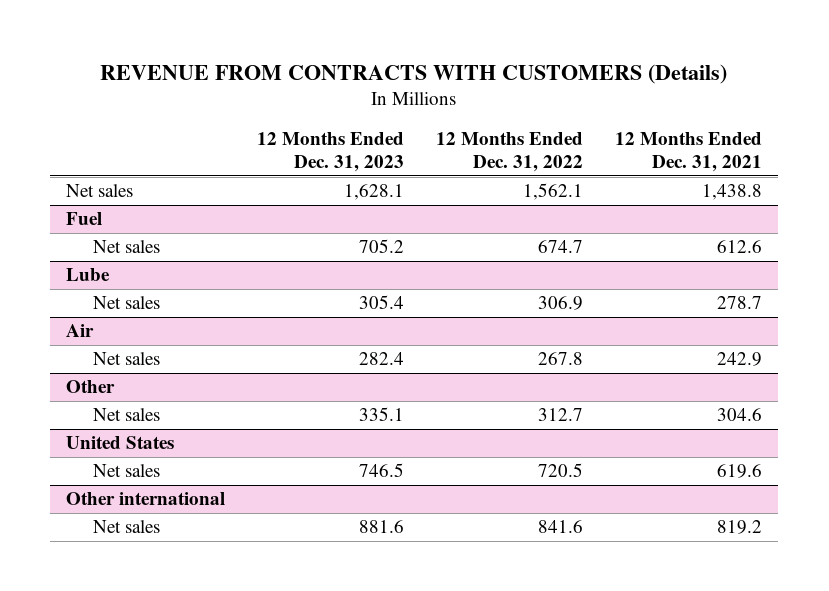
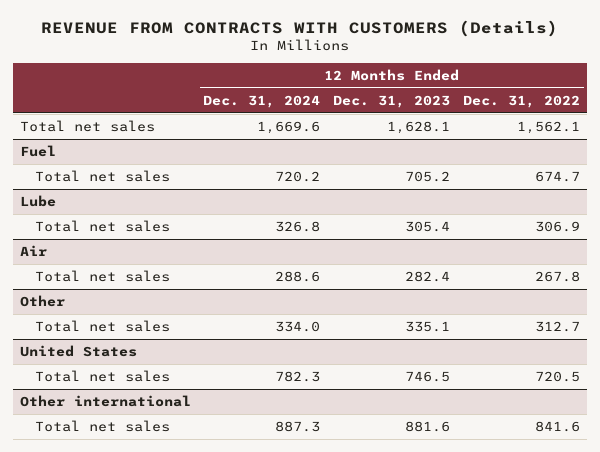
[615,131,763,173] 12 Months Ended Dec. 31, 2021 -> none
none -> [203,94,321,108] Dec. 31, 2024
[66,184,134,198] Net sales -> [19,119,155,132] Total net sales
[92,240,160,254] Net sales -> [35,169,171,182] Total net sales
[92,296,160,310] Net sales -> [35,219,171,232] Total net sales
[92,352,160,366] Net sales -> [35,269,171,282] Total net sales
[92,408,160,422] Net sales -> [35,319,171,332] Total net sales
[92,464,160,478] Net sales -> [35,369,171,382] Total net sales
[92,520,160,534] Net sales -> [35,419,171,432] Total net sales

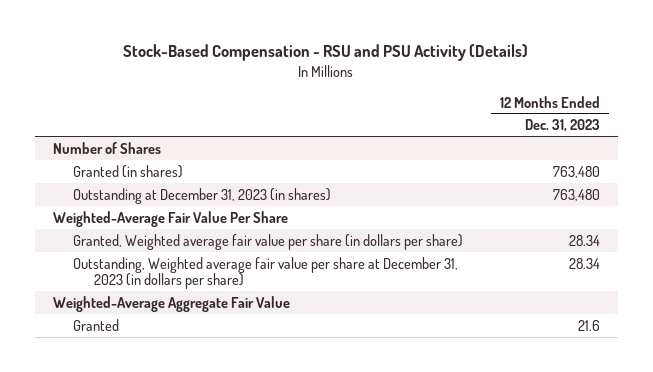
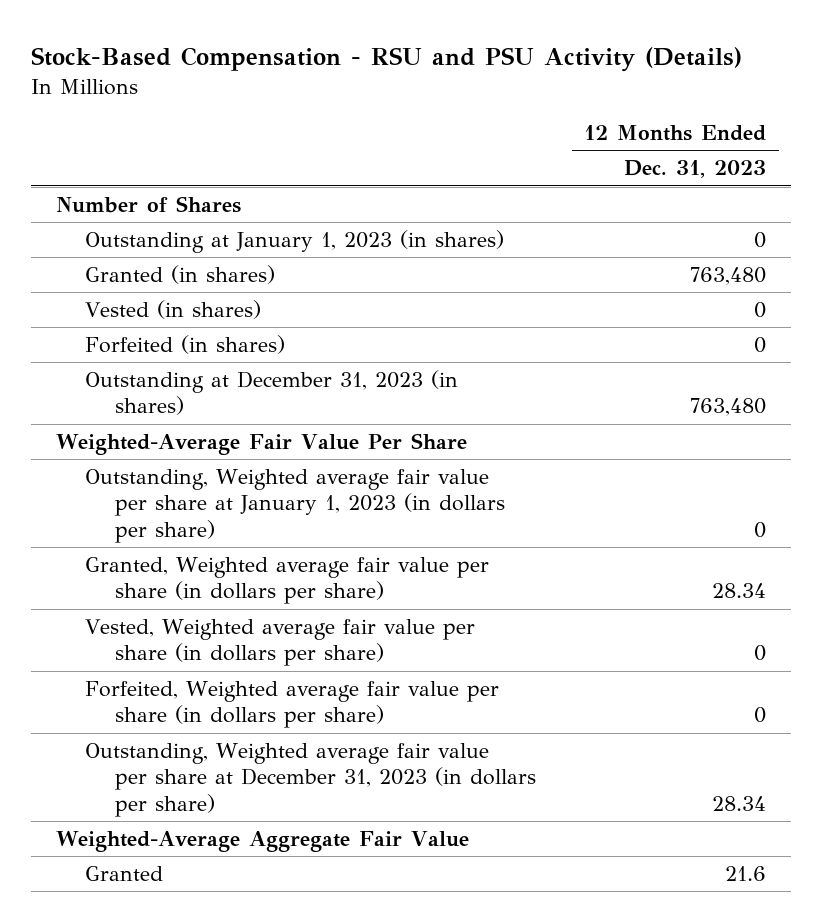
none -> [85,230,505,254] Outstanding at January 1, 2023 (in shares)
none -> [85,300,262,320] Vested (in shares)
none -> [85,335,286,355] Forfeited (in shares)
none -> [85,469,505,543] Outstanding, Weighted average fair value per share at January 1, 2023 (in dollars per share)
none -> [85,619,476,667] Vested, Weighted average fair value per share (in dollars per share)
none -> [85,681,500,729] Forfeited, Weighted average fair value per share (in dollars per share)

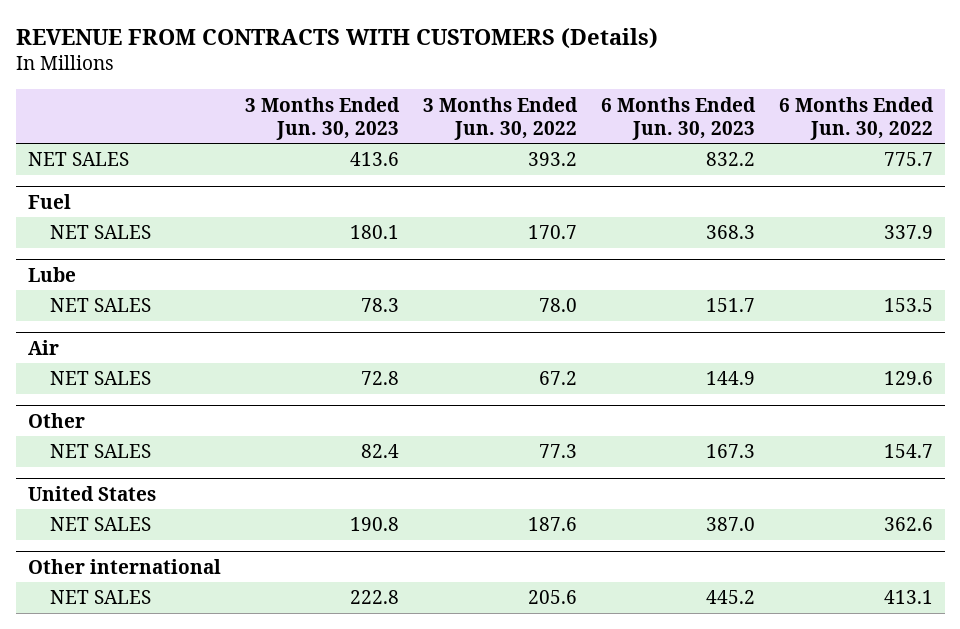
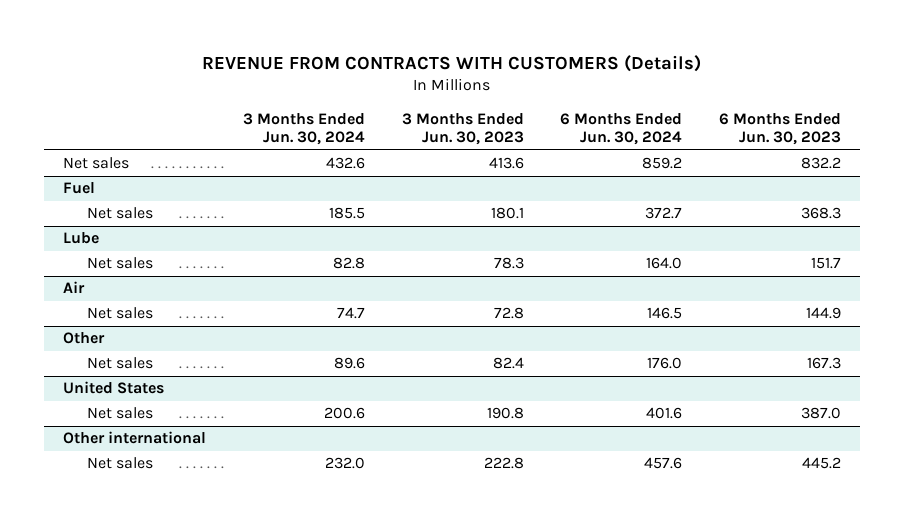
[422,96,578,140] 3 Months Ended Jun. 30, 2022 -> none
[778,96,934,140] 6 Months Ended Jun. 30, 2022 -> none
none -> [242,112,365,146] 3 Months Ended Jun. 30, 2024
none -> [560,112,683,146] 6 Months Ended Jun. 30, 2024
[27,152,129,167] NET SALES -> [62,157,129,170] Net sales
[49,225,151,240] NET SALES -> [87,207,154,220] Net sales
[49,298,151,313] NET SALES -> [87,257,154,270] Net sales
[49,371,151,386] NET SALES -> [87,307,154,320] Net sales
[49,444,151,459] NET SALES -> [87,357,154,370] Net sales
[49,517,151,532] NET SALES -> [87,407,154,420] Net sales
[49,590,151,605] NET SALES -> [87,457,154,470] Net sales

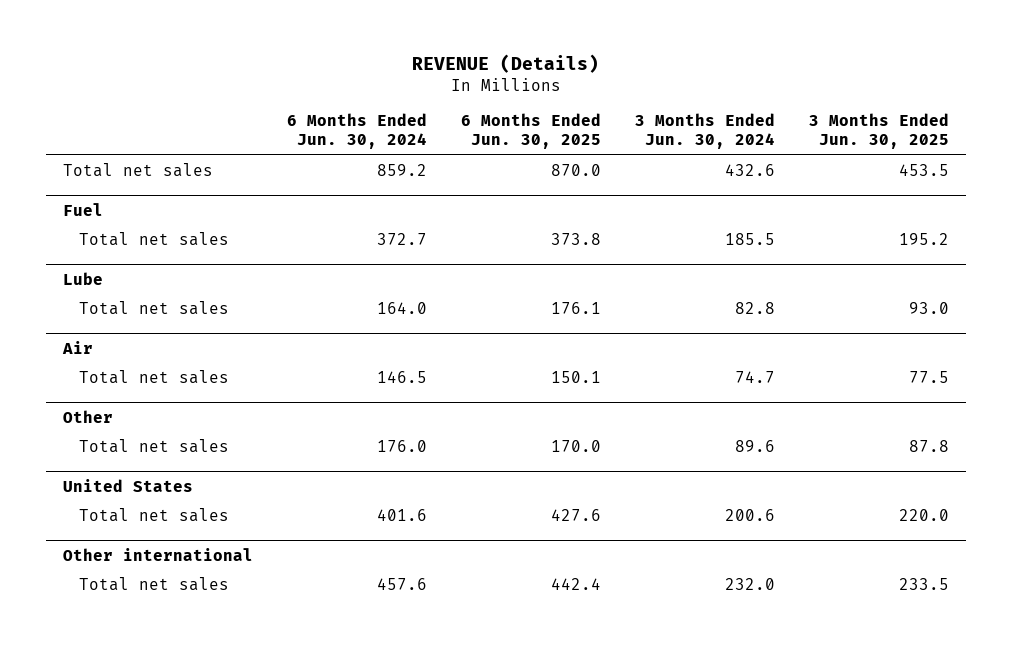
[202,54,702,72] REVENUE FROM CONTRACTS WITH CUSTOMERS (Details) -> [412,54,600,74] REVENUE (Details)
[401,112,524,146] 3 Months Ended Jun. 30, 2023 -> none
[719,112,842,146] 6 Months Ended Jun. 30, 2023 -> none
none -> [461,113,602,149] 6 Months Ended Jun. 30, 2025
none -> [809,113,950,149] 3 Months Ended Jun. 30, 2025
[62,157,129,170] Net sales -> [63,163,214,178] Total net sales
[87,207,154,220] Net sales -> [79,232,230,247] Total net sales
[87,257,154,270] Net sales -> [79,301,230,316] Total net sales
[87,307,154,320] Net sales -> [79,370,230,385] Total net sales
[87,357,154,370] Net sales -> [79,439,230,454] Total net sales
[87,407,154,420] Net sales -> [79,508,230,523] Total net sales
[87,457,154,470] Net sales -> [79,577,230,592] Total net sales

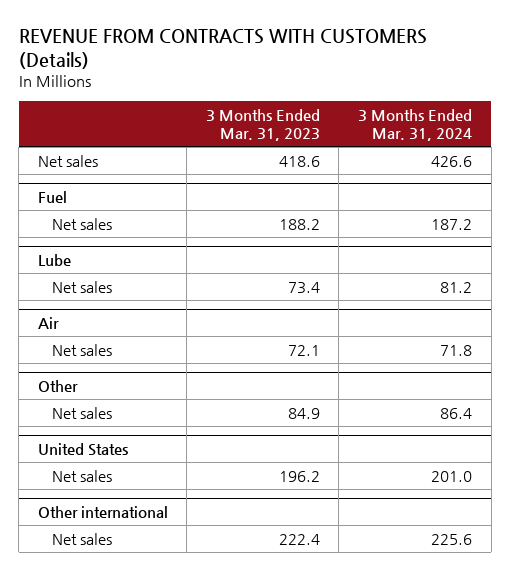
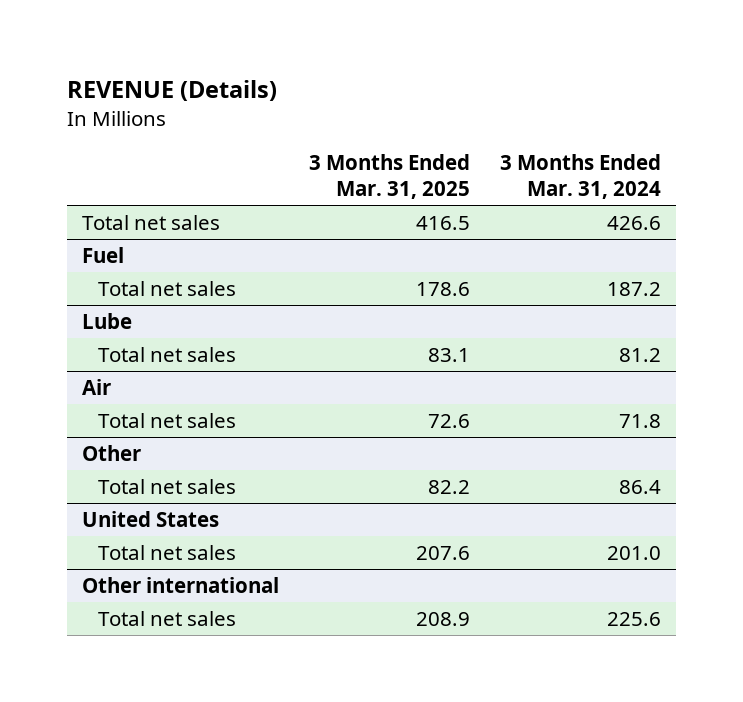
[18,29,427,69] REVENUE FROM CONTRACTS WITH CUSTOMERS (Details) -> [66,80,277,102] REVENUE (Details)
[205,108,320,141] 3 Months Ended Mar. 31, 2023 -> none
none -> [308,154,470,199] 3 Months Ended Mar. 31, 2025
[37,154,98,167] Net sales -> [81,215,220,231] Total net sales
[52,217,113,230] Net sales -> [97,281,236,297] Total net sales
[52,280,113,293] Net sales -> [97,347,236,363] Total net sales
[52,343,113,356] Net sales -> [97,413,236,429] Total net sales
[52,406,113,419] Net sales -> [97,479,236,495] Total net sales
[52,469,113,482] Net sales -> [97,545,236,561] Total net sales
[52,532,113,545] Net sales -> [97,611,236,627] Total net sales

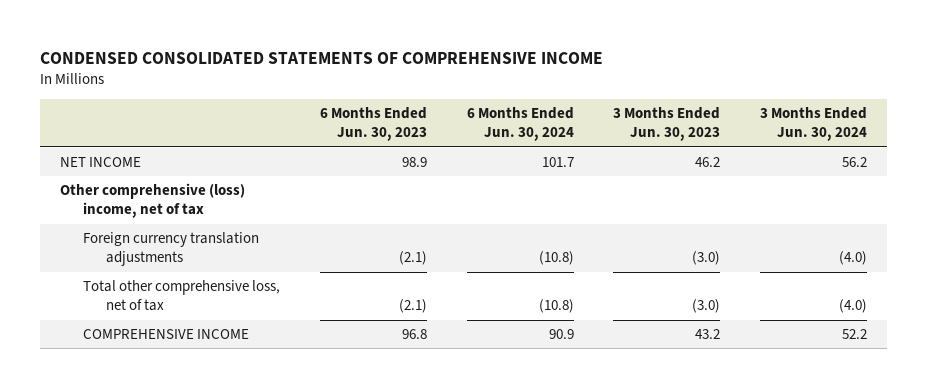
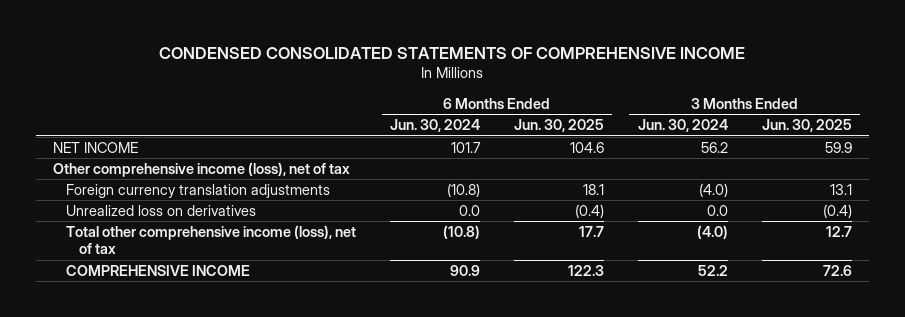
[319,107,427,142] 6 Months Ended Jun. 30, 2023 -> none
[613,107,721,142] 3 Months Ended Jun. 30, 2023 -> none
none -> [513,119,604,133] Jun. 30, 2025
none -> [761,119,852,133] Jun. 30, 2025
[60,183,246,219] Other comprehensive (loss) income, net of tax -> [53,162,351,178] Other comprehensive income (loss), net of tax
none -> [66,205,257,217] Unrealized loss on derivatives
[83,280,281,312] Total other comprehensive loss, net of tax -> [66,225,357,255] Total other comprehensive income (loss), net of tax

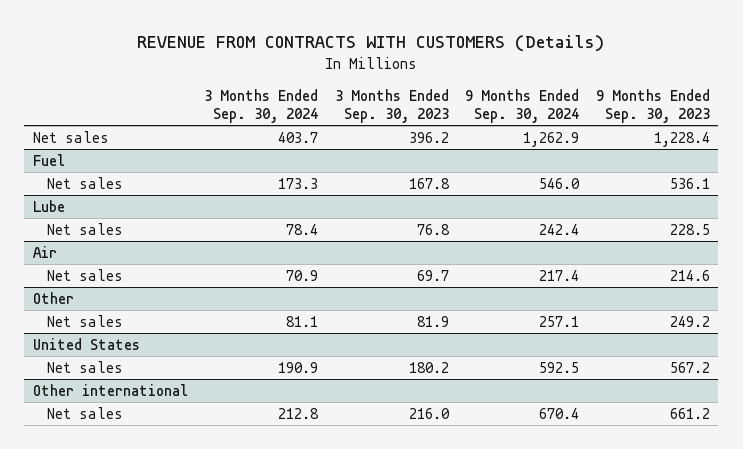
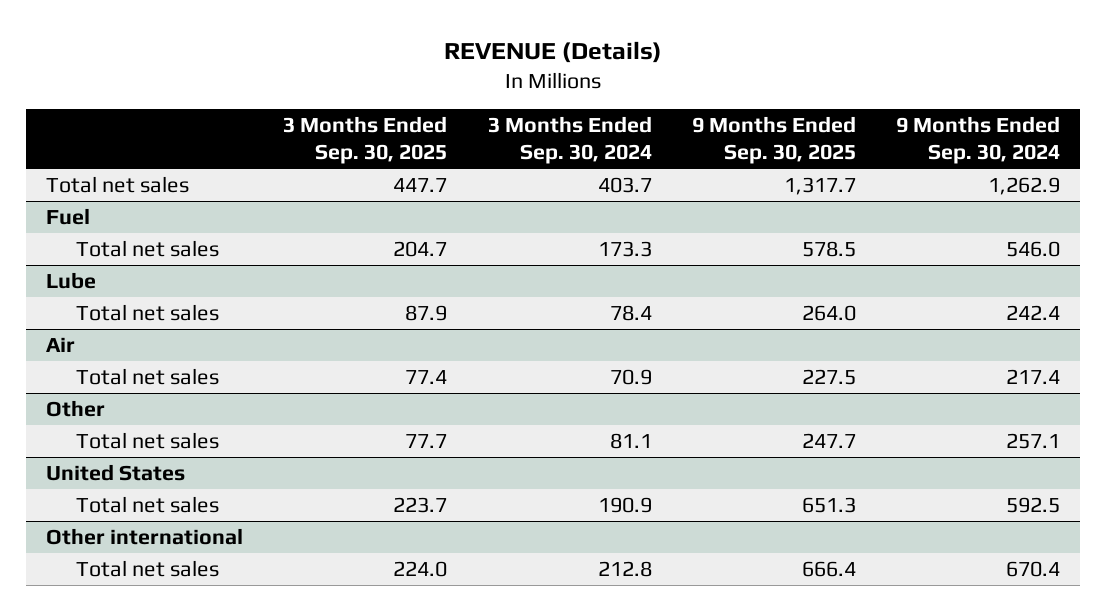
[137,35,605,53] REVENUE FROM CONTRACTS WITH CUSTOMERS (Details) -> [444,41,663,64] REVENUE (Details)
[334,88,449,123] 3 Months Ended Sep. 30, 2023 -> none
[596,88,711,123] 9 Months Ended Sep. 30, 2023 -> none
none -> [283,116,448,165] 3 Months Ended Sep. 30, 2025
none -> [691,116,856,165] 9 Months Ended Sep. 30, 2025
[32,130,109,143] Net sales -> [46,176,190,194] Total net sales
[47,176,124,189] Net sales -> [76,240,220,258] Total net sales
[47,222,124,235] Net sales -> [76,304,220,322] Total net sales
[47,268,124,281] Net sales -> [76,368,220,386] Total net sales
[47,314,124,327] Net sales -> [76,432,220,450] Total net sales
[47,360,124,373] Net sales -> [76,496,220,514] Total net sales
[47,406,124,419] Net sales -> [76,560,220,578] Total net sales

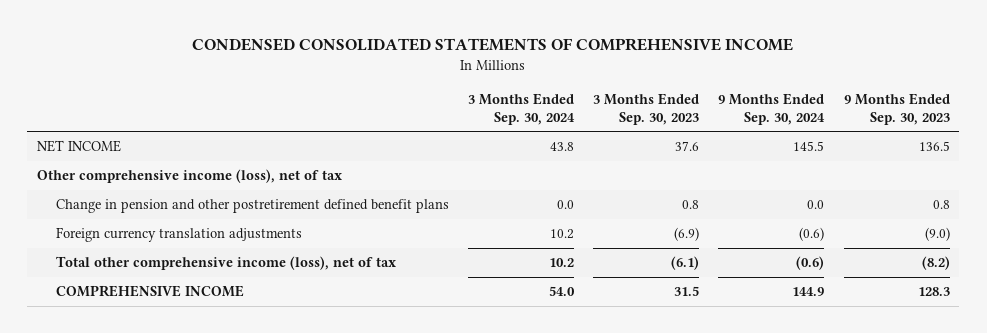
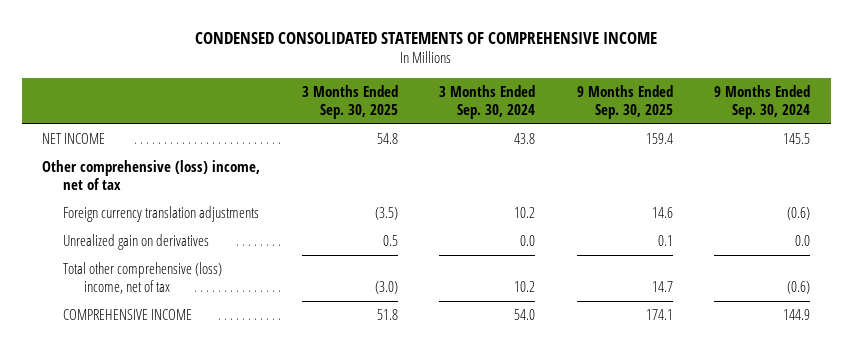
[593,93,700,125] 3 Months Ended Sep. 30, 2023 -> none
[843,93,950,125] 9 Months Ended Sep. 30, 2023 -> none
none -> [301,84,398,119] 3 Months Ended Sep. 30, 2025
none -> [576,84,673,119] 9 Months Ended Sep. 30, 2025
[56,199,450,214] Change in pension and other postretirement defined benefit plans -> none
[37,169,343,184] Other comprehensive income (loss), net of tax -> [42,160,261,191] Other comprehensive (loss) income, net of tax
none -> [63,234,210,251] Unrealized gain on derivatives
[56,256,397,271] Total other comprehensive income (loss), net of tax -> [63,262,223,295] Total other comprehensive (loss) income, net of tax

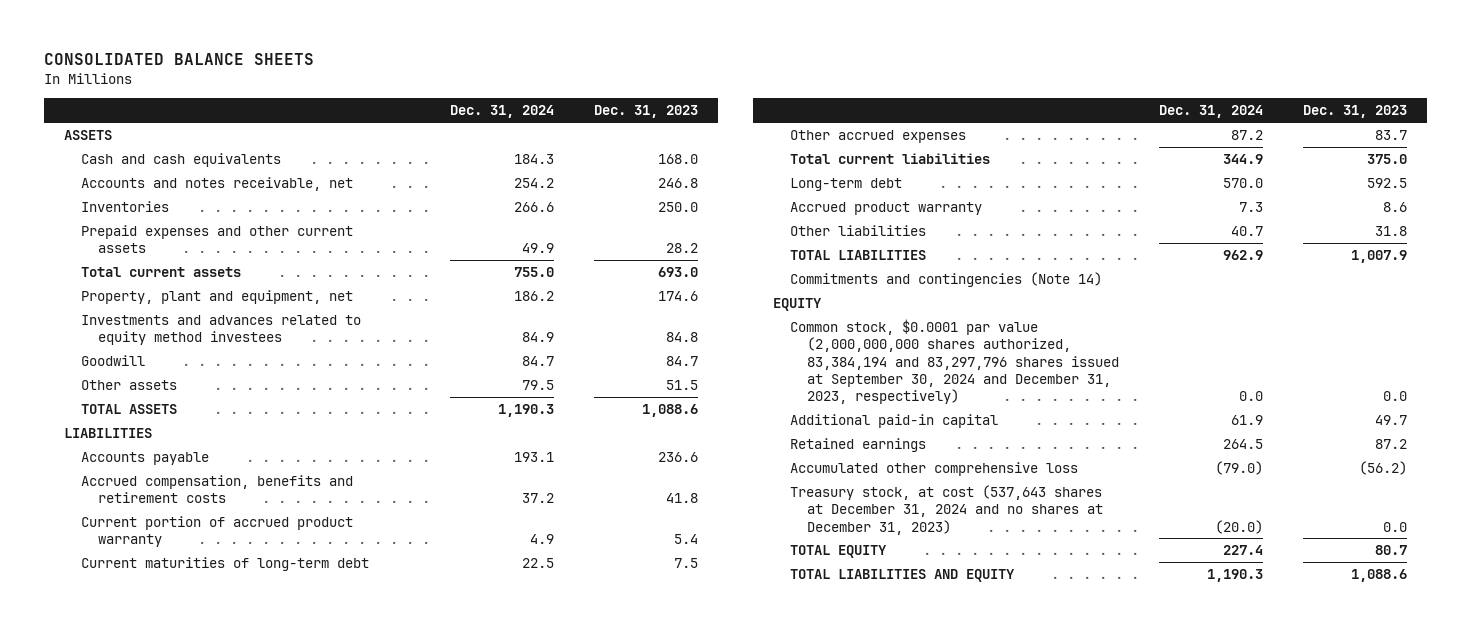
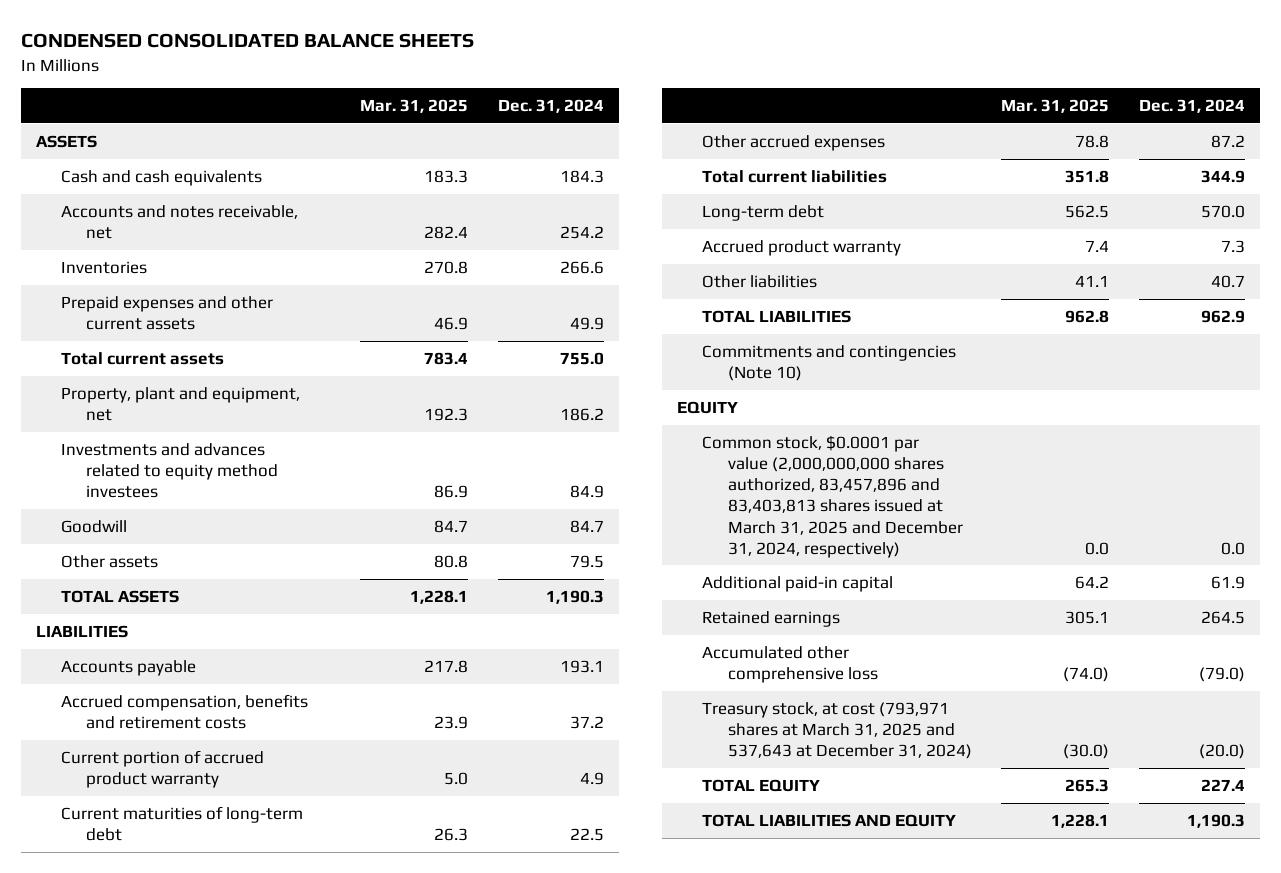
[43,53,314,66] CONSOLIDATED BALANCE SHEETS -> [20,33,474,49] CONDENSED CONSOLIDATED BALANCE SHEETS
[593,105,698,119] Dec. 31, 2023 -> none
none -> [360,98,469,113] Mar. 31, 2025
[790,272,1103,288] Commitments and contingencies (Note 14) -> [702,345,957,382] Commitments and contingencies (Note 10)
[790,319,1120,404] Common stock, $0.0001 par value (2,000,000,000 shares authorized, 83,384,194 and 83,297,796 shares issued at September 30, 2024 and December 31, 2023, respectively) -> [702,435,963,558] Common stock, $0.0001 par value (2,000,000,000 shares authorized, 83,457,896 and 83,403,813 shares issued at March 31, 2025 and December 31, 2024, respectively)
[790,485,1104,535] Treasury stock, at cost (537,643 shares at December 31, 2024 and no shares at December 31, 2023) -> [702,702,972,760] Treasury stock, at cost (793,971 shares at March 31, 2025 and 537,643 at December 31, 2024)

